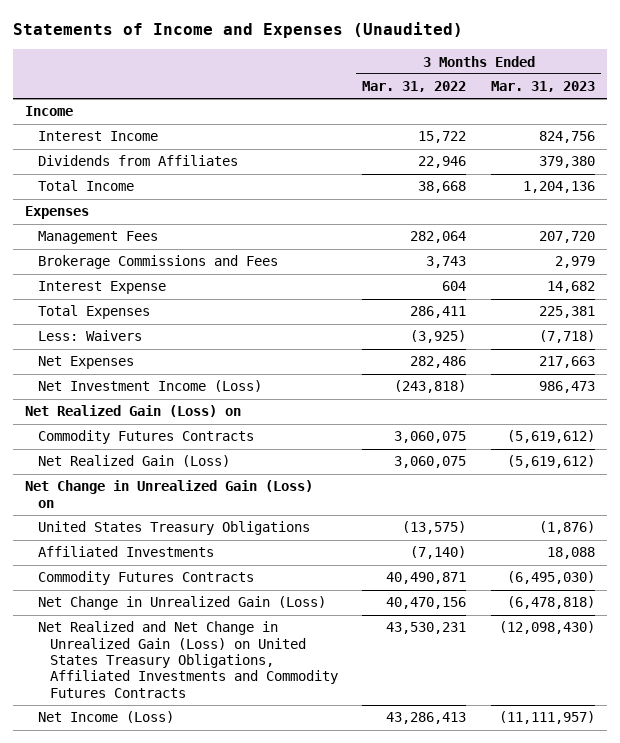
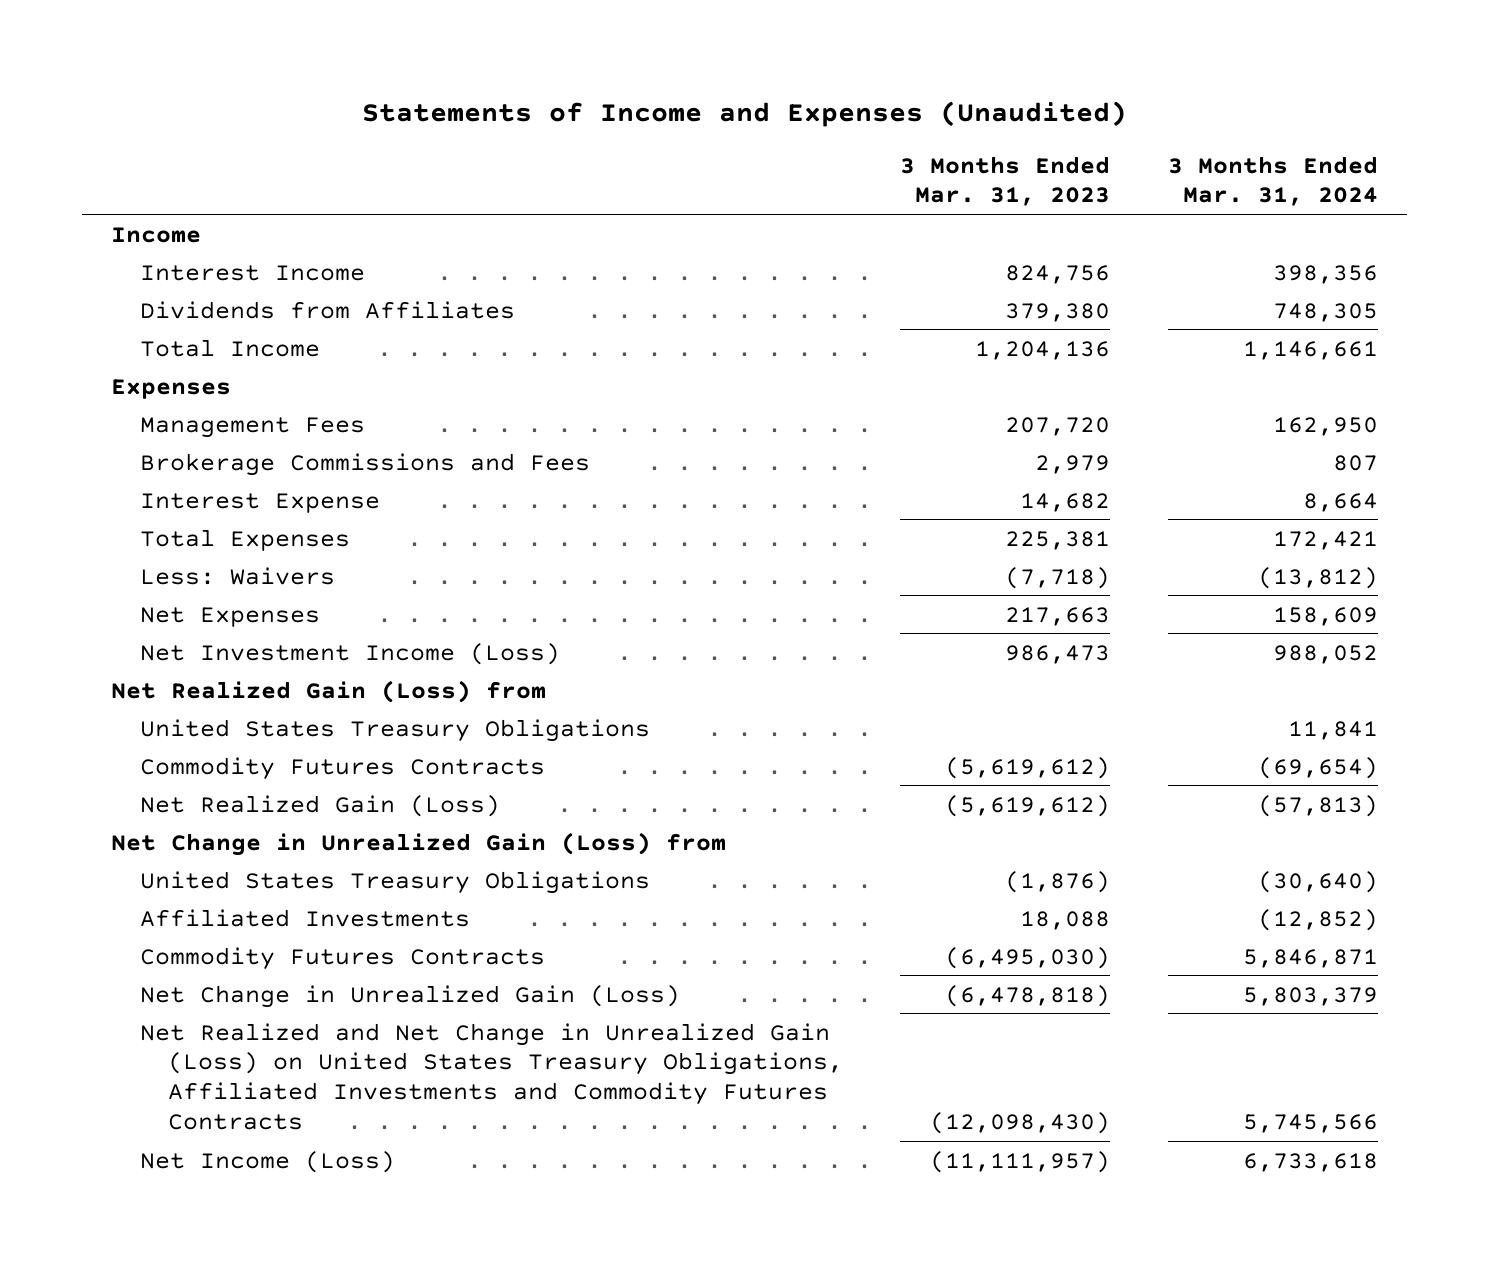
[362,81,467,93] Mar. 31, 2022 -> none
none -> [1168,155,1379,207] 3 Months Ended Mar. 31, 2024
[25,405,242,418] Net Realized Gain (Loss) on -> [111,679,547,703] Net Realized Gain (Loss) from
none -> [139,718,650,742] United States Treasury Obligations
[25,480,314,508] Net Change in Unrealized Gain (Loss) on -> [111,831,727,856] Net Change in Unrealized Gain (Loss) from

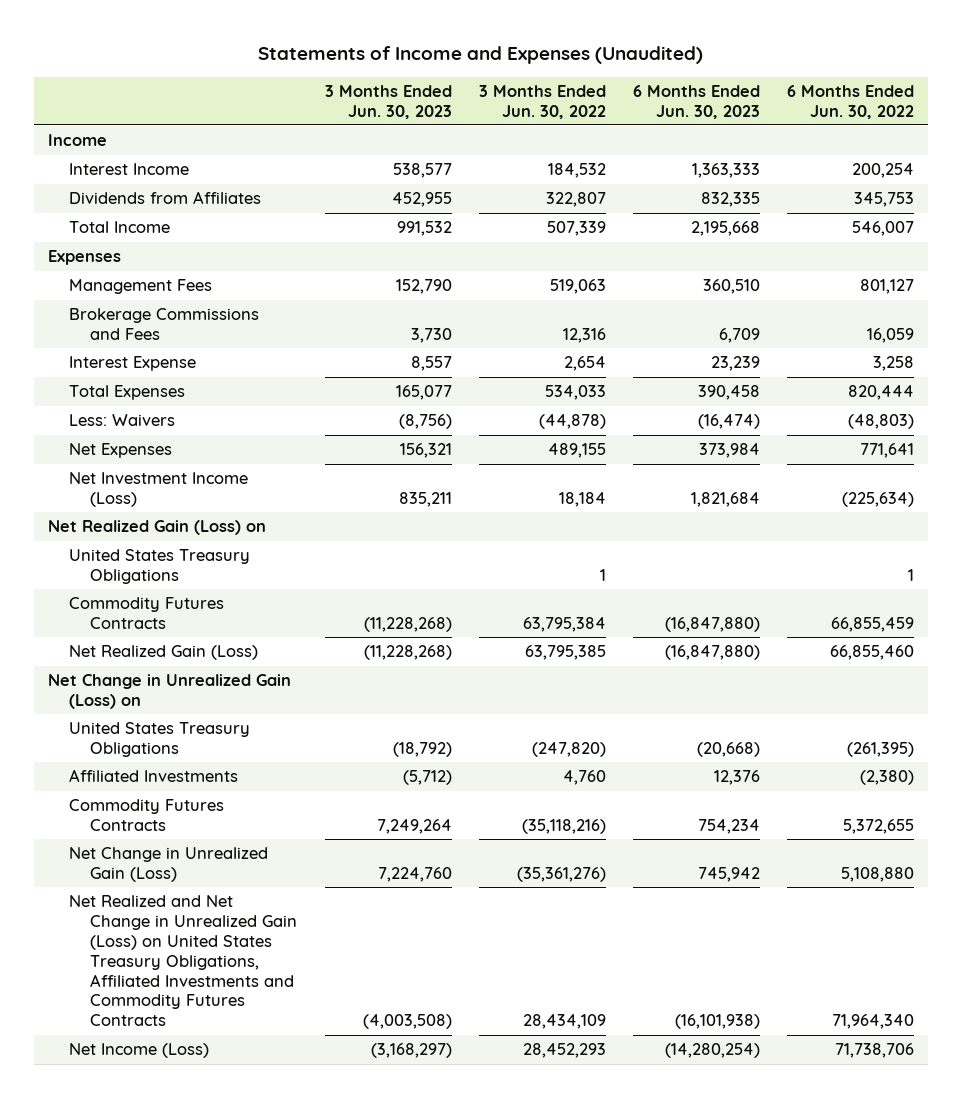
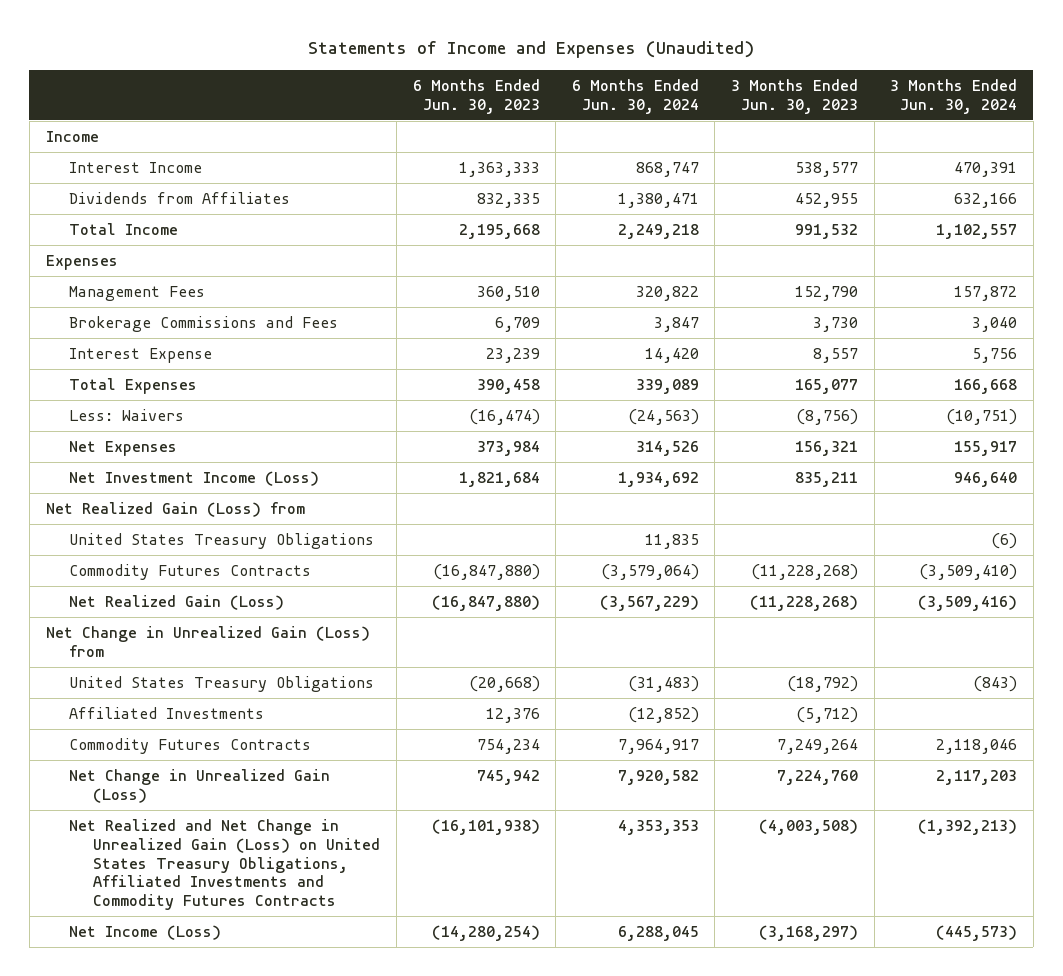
[478,84,606,119] 3 Months Ended Jun. 30, 2022 -> none
[787,84,915,119] 6 Months Ended Jun. 30, 2022 -> none
none -> [571,78,699,114] 6 Months Ended Jun. 30, 2024
none -> [890,78,1018,114] 3 Months Ended Jun. 30, 2024
[47,520,266,536] Net Realized Gain (Loss) on -> [45,502,305,518] Net Realized Gain (Loss) from
[47,674,291,710] Net Change in Unrealized Gain (Loss) on -> [45,626,370,657] Net Change in Unrealized Gain (Loss) from

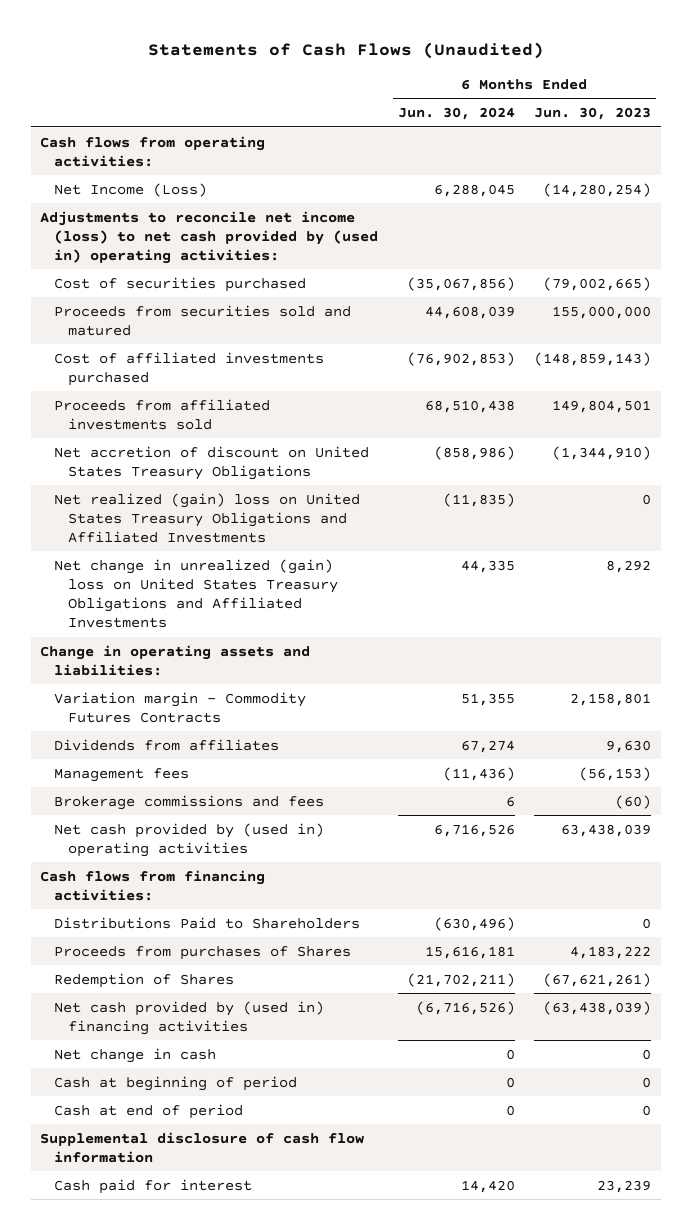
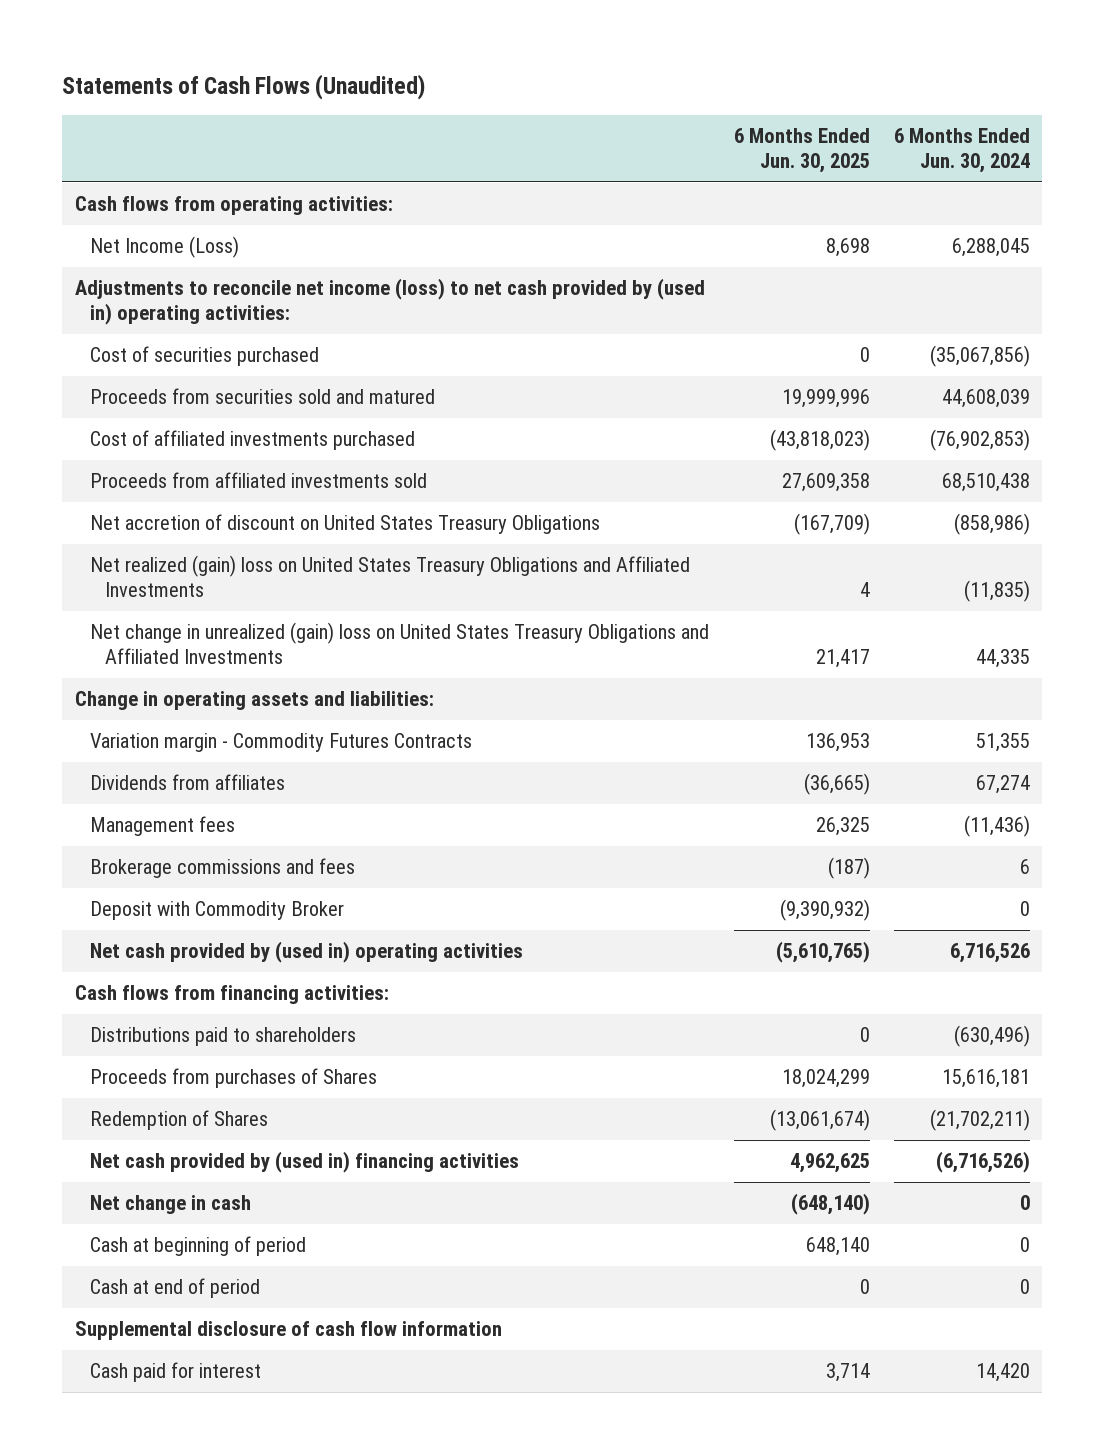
[533,107,651,121] Jun. 30, 2023 -> none
none -> [733,127,870,174] 6 Months Ended Jun. 30, 2025
none -> [89,901,344,921] Deposit with Commodity Broker
[54,916,361,929] Distributions Paid to Shareholders -> [89,1027,356,1047] Distributions paid to shareholders

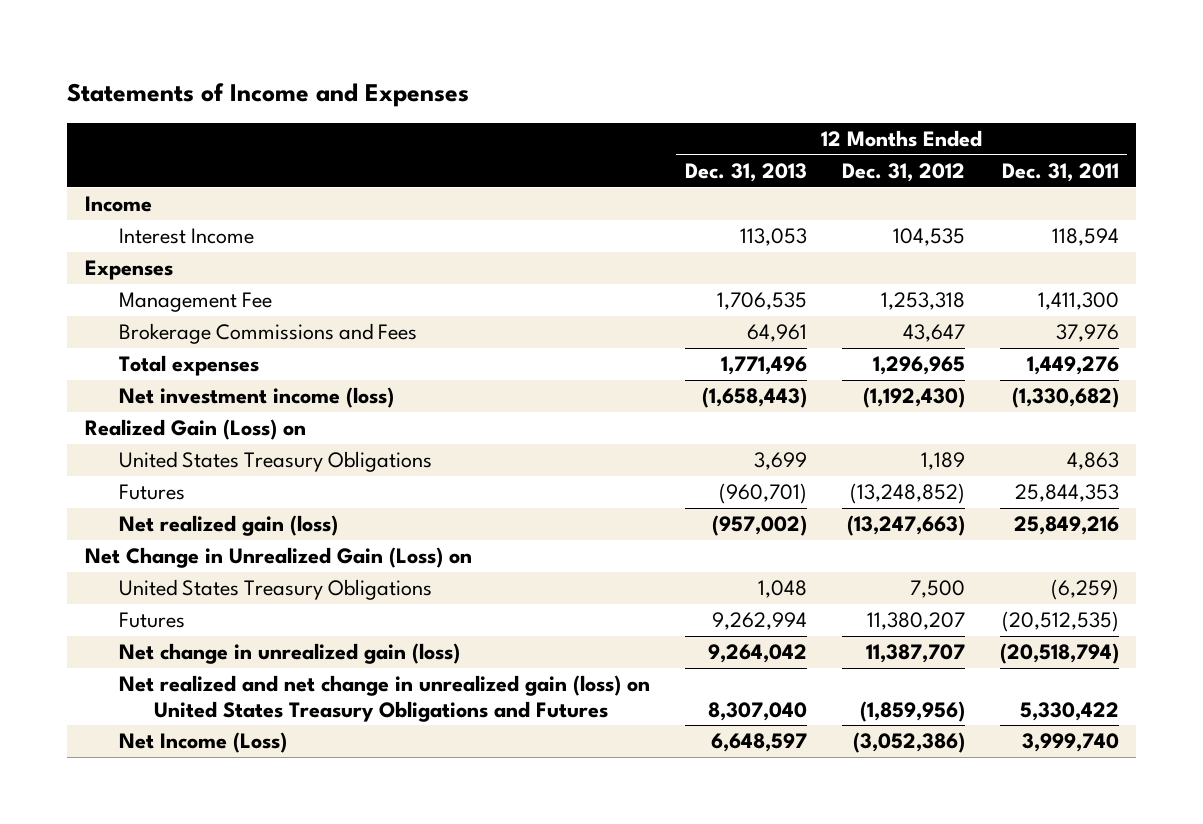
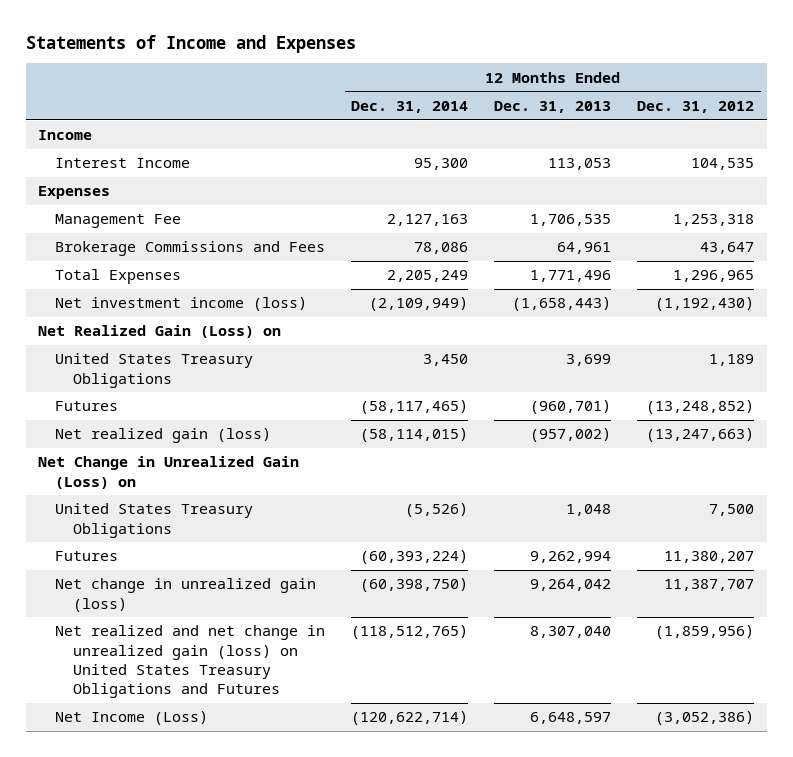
[1001,163,1119,183] Dec. 31, 2011 -> none
none -> [351,101,469,114] Dec. 31, 2014
[119,355,260,377] Total expenses -> [55,269,182,285] Total Expenses
[84,419,306,441] Realized Gain (Loss) on -> [38,325,282,339] Net Realized Gain (Loss) on

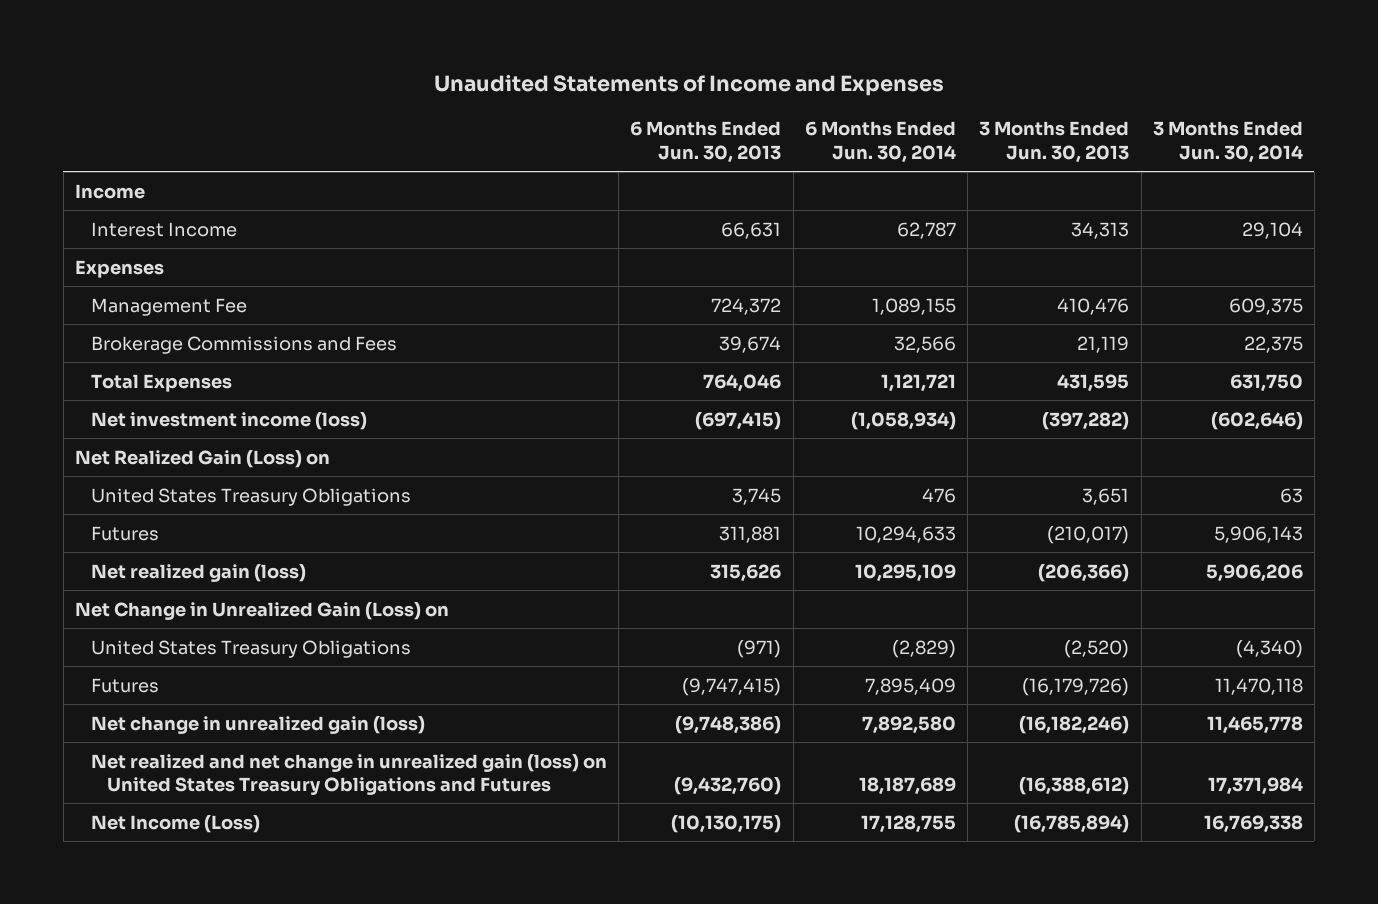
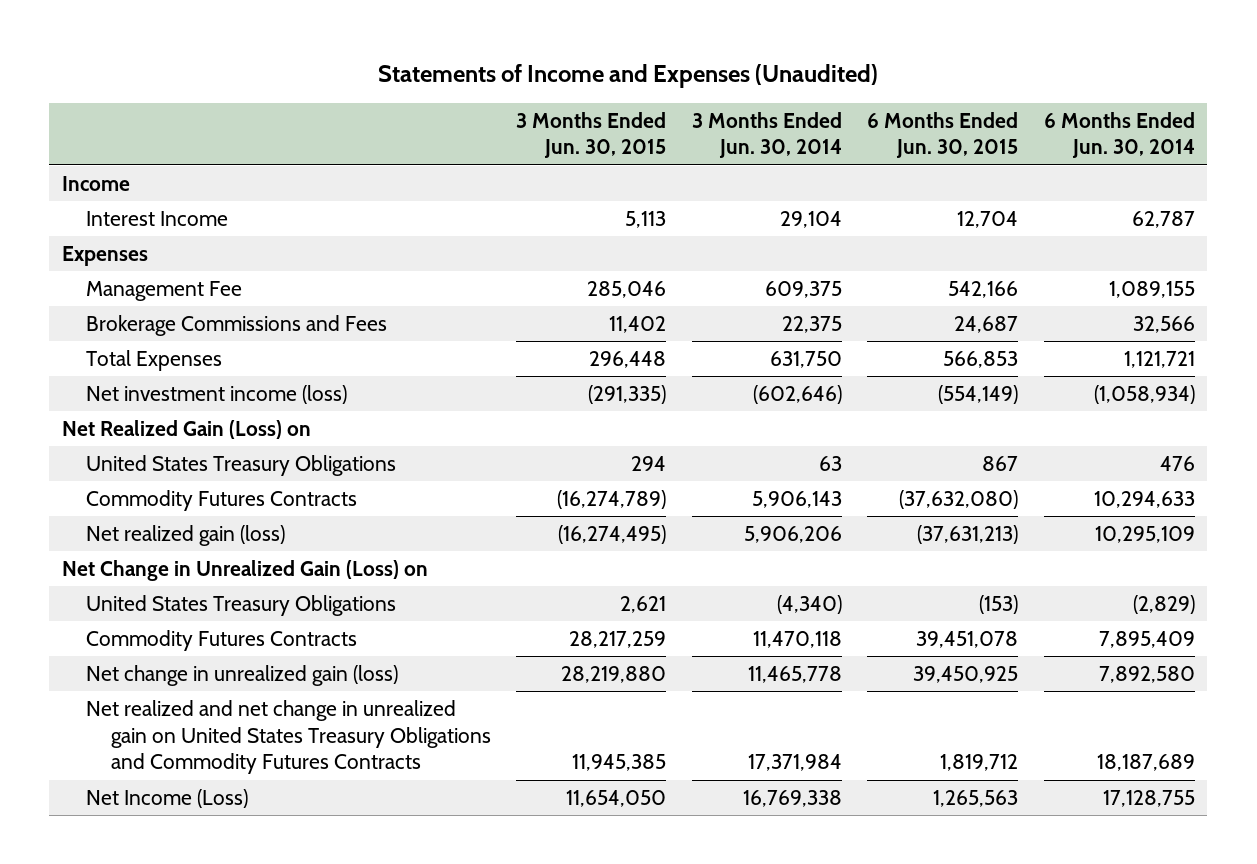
[433,74,944,97] Unaudited Statements of Income and Expenses -> [378,63,879,88] Statements of Income and Expenses (Unaudited)
[630,121,782,163] 6 Months Ended Jun. 30, 2013 -> none
[979,121,1130,163] 3 Months Ended Jun. 30, 2013 -> none
none -> [516,111,667,159] 3 Months Ended Jun. 30, 2015
none -> [867,111,1019,159] 6 Months Ended Jun. 30, 2015
[91,525,160,541] Futures -> [86,489,358,511] Commodity Futures Contracts
[91,677,160,693] Futures -> [86,629,358,651] Commodity Futures Contracts
[91,753,608,796] Net realized and net change in unrealized gain (loss) on United States Treasury Obligations and Futures -> [86,699,491,775] Net realized and net change in unrealized gain on United States Treasury Obligations and Commodity Futures Contracts

